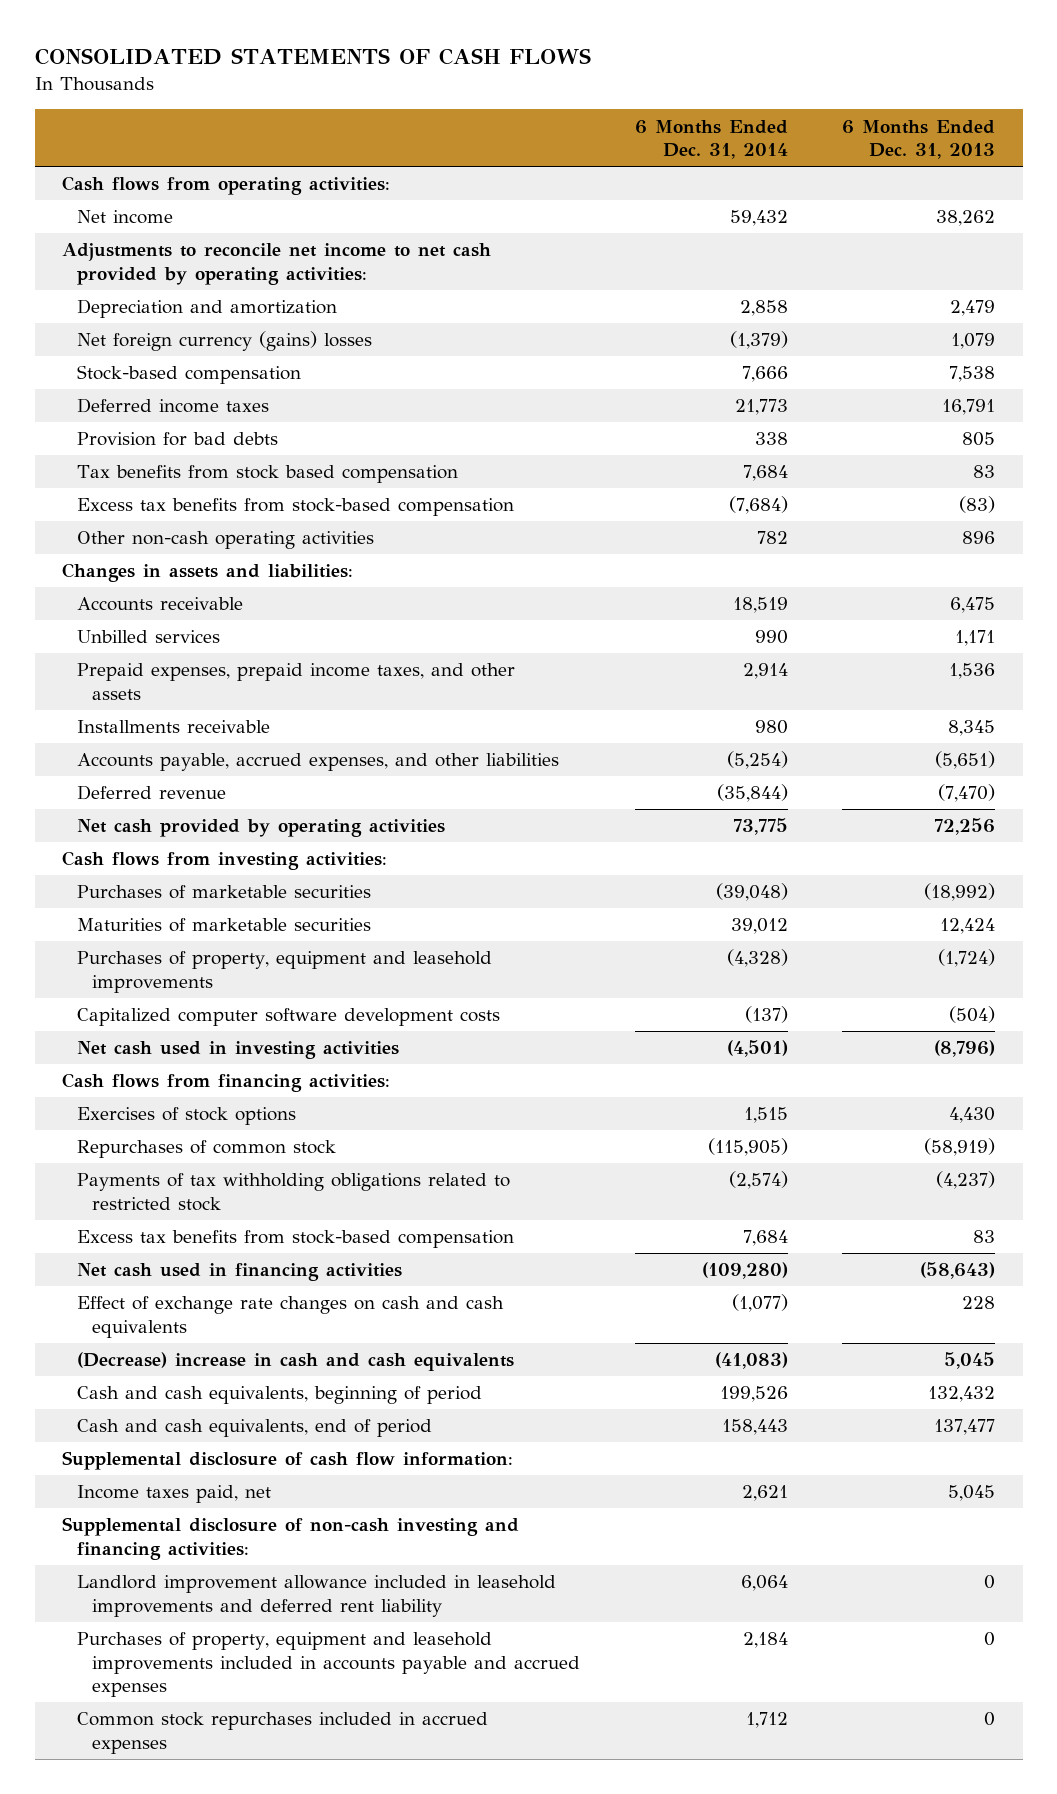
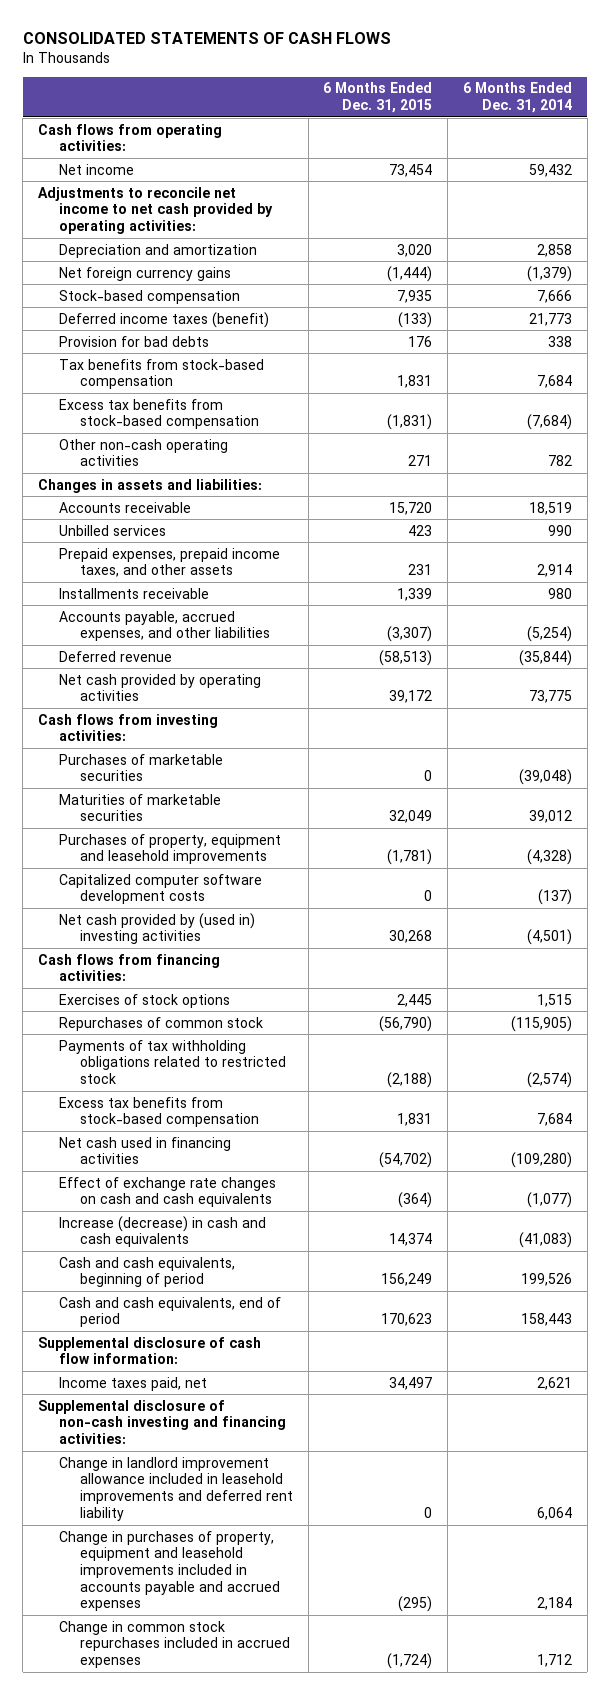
[842,119,996,160] 6 Months Ended Dec. 31, 2013 -> none
none -> [323,82,433,114] 6 Months Ended Dec. 31, 2015
[77,331,373,352] Net foreign currency (gains) losses -> [58,266,231,281] Net foreign currency gains
[77,398,270,414] Deferred income taxes -> [58,311,269,328] Deferred income taxes (benefit)
[77,465,459,484] Tax benefits from stock based compensation -> [58,358,264,390] Tax benefits from stock-based compensation
[77,1041,400,1060] Net cash used in investing activities -> [58,912,255,945] Net cash provided by (used in) investing activities
[77,1352,515,1372] (Decrease) increase in cash and cash equivalents -> [58,1215,266,1248] Increase (decrease) in cash and cash equivalents
[77,1575,557,1617] Landlord improvement allowance included in leasehold improvements and deferred rent liability -> [58,1456,293,1521] Change in landlord improvement allowance included in leasehold improvements and deferred rent liability
[77,1632,581,1698] Purchases of property, equipment and leasehold improvements included in accounts payable and accrued expenses -> [58,1530,280,1612] Change in purchases of property, equipment and leasehold improvements included in accounts payable and accrued expenses
[77,1712,489,1754] Common stock repurchases included in accrued expenses -> [58,1620,290,1669] Change in common stock repurchases included in accrued expenses

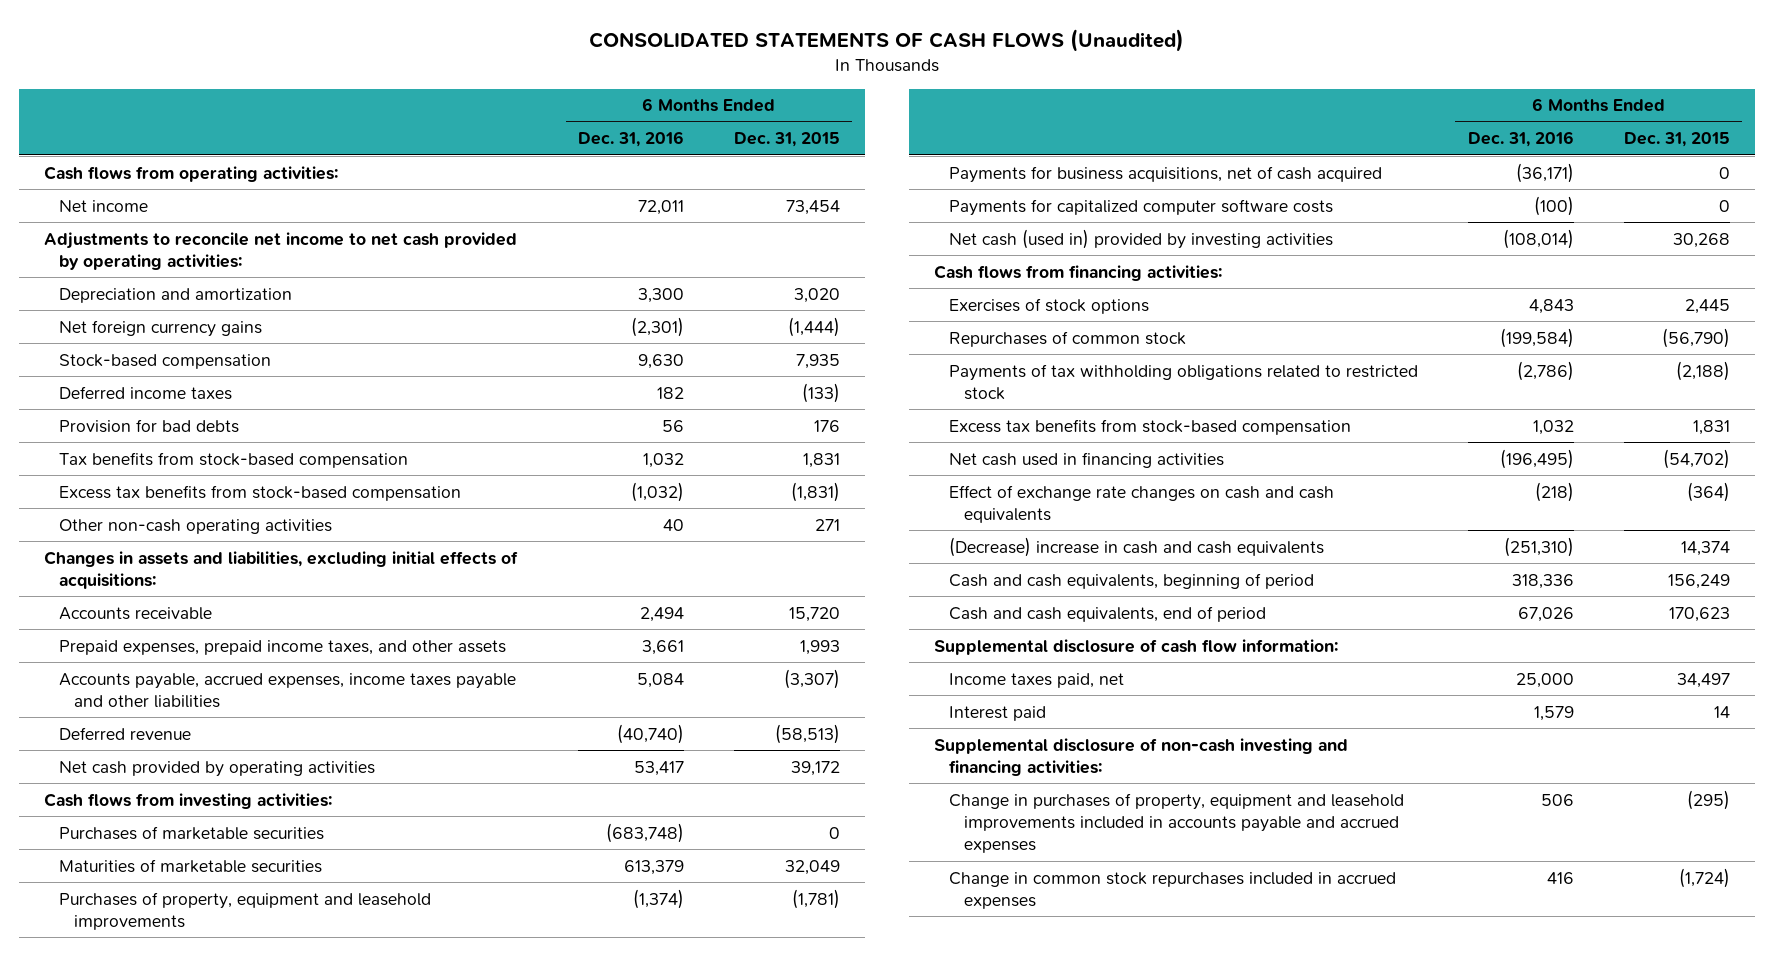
[22,32,391,45] CONSOLIDATED STATEMENTS OF CASH FLOWS -> [588,28,1184,52] CONSOLIDATED STATEMENTS OF CASH FLOWS (Unaudited)
[463,82,573,114] 6 Months Ended Dec. 31, 2014 -> none
none -> [578,131,685,148] Dec. 31, 2016
[58,311,269,328] Deferred income taxes (benefit) -> [59,385,233,400] Deferred income taxes
[37,478,262,493] Changes in assets and liabilities: -> [44,550,519,589] Changes in assets and liabilities, excluding initial effects of acquisitions:
[58,524,166,536] Unbilled services -> none
[58,587,209,599] Installments receivable -> none
[408,564,433,576] 231 -> [799,639,840,655] 1,993
[58,610,270,642] Accounts payable, accrued expenses, and other liabilities -> [59,672,517,708] Accounts payable, accrued expenses, income taxes payable and other liabilities
none -> [949,165,1383,183] Payments for business acquisitions, net of cash acquired
[58,873,262,905] Capitalized computer software development costs -> [949,198,1334,216] Payments for capitalized computer software costs
[58,912,255,945] Net cash provided by (used in) investing activities -> [949,228,1334,249] Net cash (used in) provided by investing activities
[58,1215,266,1248] Increase (decrease) in cash and cash equivalents -> [949,536,1325,557] (Decrease) increase in cash and cash equivalents
none -> [949,705,1047,721] Interest paid
[58,1456,293,1521] Change in landlord improvement allowance included in leasehold improvements and deferred rent liability -> none

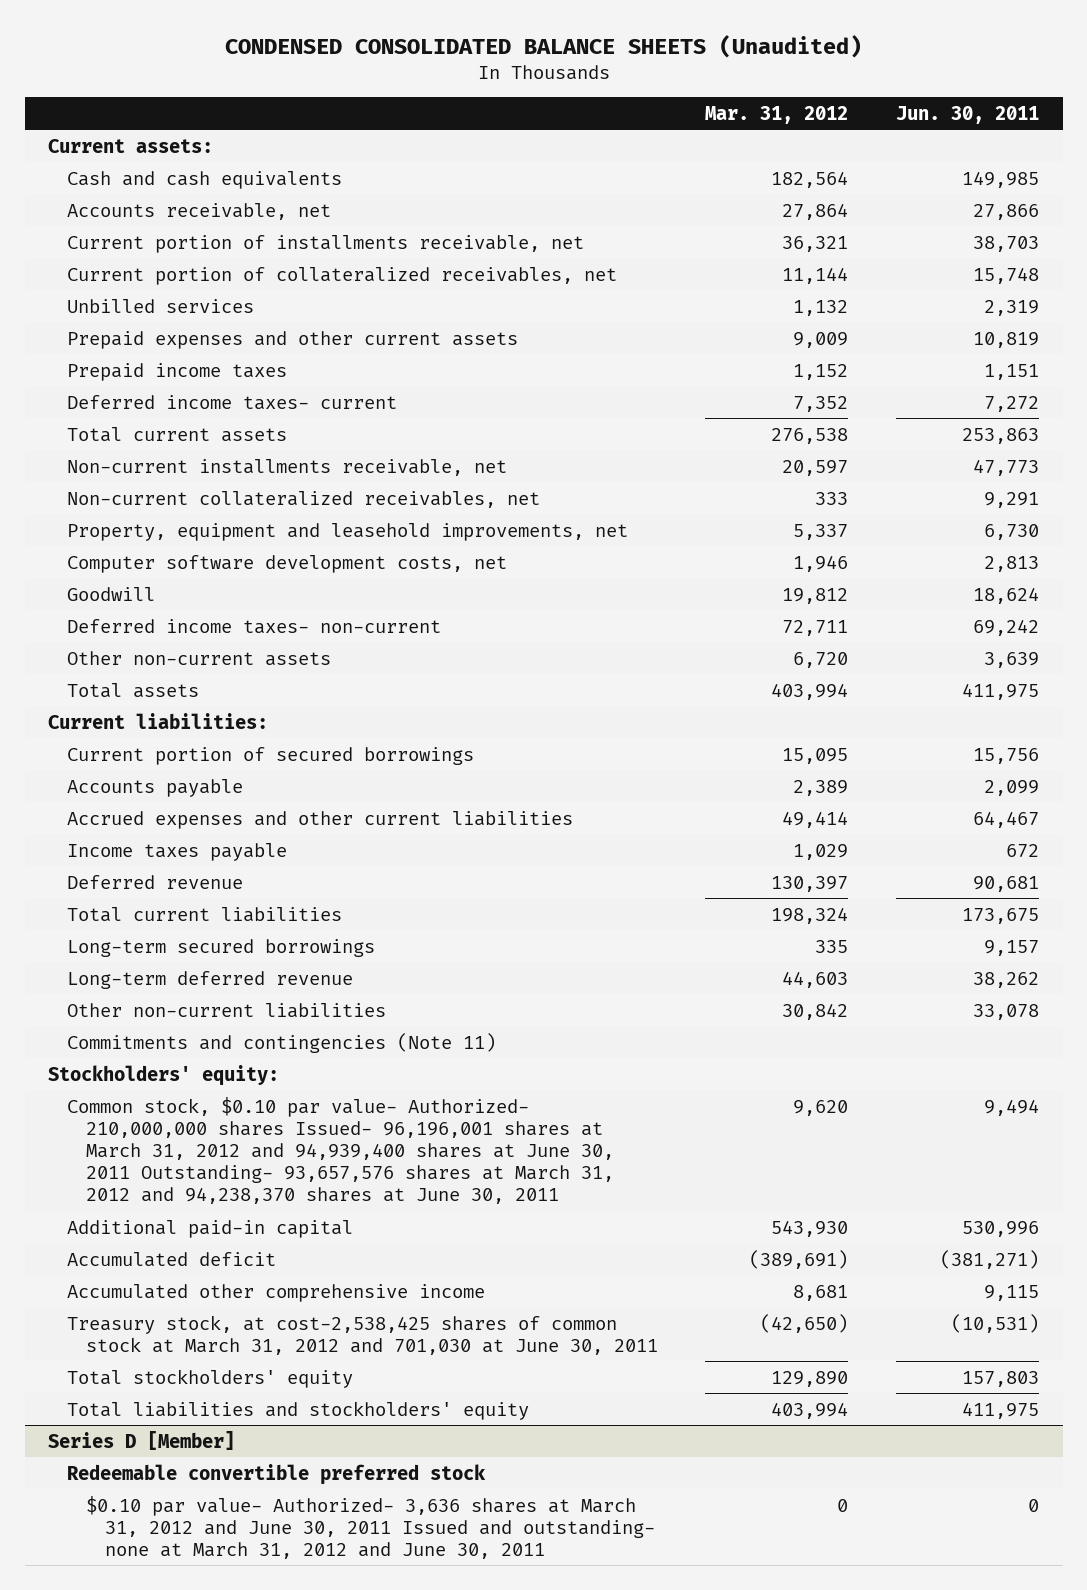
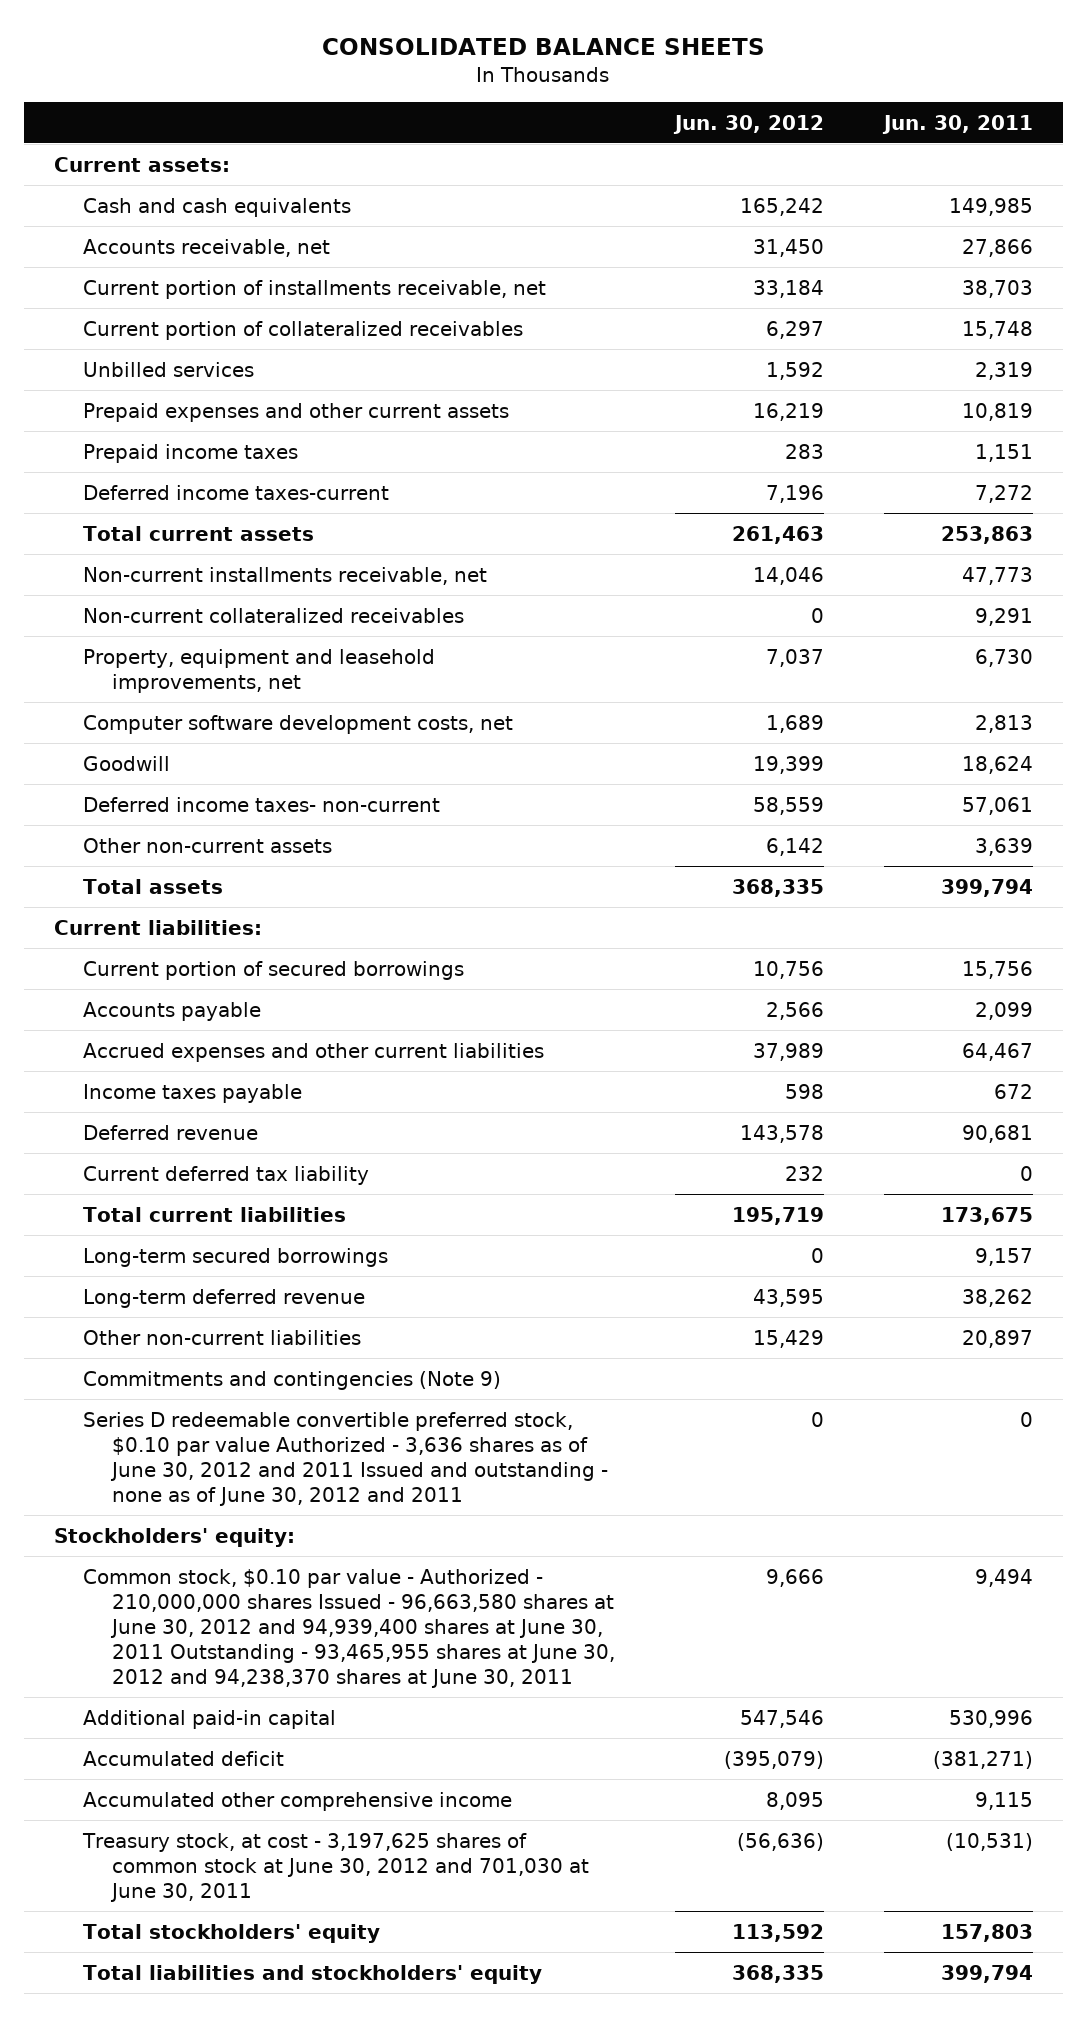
[224,34,862,58] CONDENSED CONSOLIDATED BALANCE SHEETS (Unaudited) -> [322,38,766,56] CONSOLIDATED BALANCE SHEETS
[705,105,849,124] Mar. 31, 2012 -> none
none -> [672,114,824,134] Jun. 30, 2012
[67,266,618,285] Current portion of collateralized receivables, net -> [82,320,523,340] Current portion of collateralized receivables
[67,394,398,410] Deferred income taxes- current -> [82,484,389,500] Deferred income taxes-current
[67,490,541,508] Non-current collateralized receivables, net -> [82,607,464,623] Non-current collateralized receivables
[972,618,1039,636] 69,242 -> [961,796,1033,815] 57,061
[961,682,1039,700] 411,975 -> [940,878,1033,897] 399,794
none -> [82,1165,369,1185] Current deferred tax liability
[972,1003,1039,1020] 33,078 -> [961,1329,1033,1348] 20,897
[67,1032,497,1053] Commitments and contingencies (Note 11) -> [82,1370,501,1390] Commitments and contingencies (Note 9)
none -> [82,1411,609,1506] Series D redeemable convertible preferred stock, $0.10 par value Authorized - 3,636 shares as of June 30, 2012 and 2011 Issued and outstanding - none as of June 30, 2012 and 2011
[67,1096,614,1204] Common stock, $0.10 par value- Authorized- 210,000,000 shares Issued- 96,196,001 shares at March 31, 2012 and 94,939,400 shares at June 30, 2011 Outstanding- 93,657,576 shares at March 31, 2012 and 94,238,370 shares at June 30, 2011 -> [82,1568,616,1688] Common stock, $0.10 par value - Authorized - 210,000,000 shares Issued - 96,663,580 shares at June 30, 2012 and 94,939,400 shares at June 30, 2011 Outstanding - 93,465,955 shares at June 30, 2012 and 94,238,370 shares at June 30, 2011
[67,1314,658,1355] Treasury stock, at cost-2,538,425 shares of common stock at March 31, 2012 and 701,030 at June 30, 2011 -> [81,1832,590,1902] Treasury stock, at cost - 3,197,625 shares of common stock at June 30, 2012 and 701,030 at June 30, 2011
[48,1430,236,1450] Series D [Member] -> none
[67,1463,487,1485] Redeemable convertible preferred stock -> none
[85,1495,655,1559] $0.10 par value- Authorized- 3,636 shares at March 31, 2012 and June 30, 2011 Issued and outstanding- none at March 31, 2012 and June 30, 2011 -> none
[961,1401,1039,1419] 411,975 -> [940,1964,1033,1983] 399,794

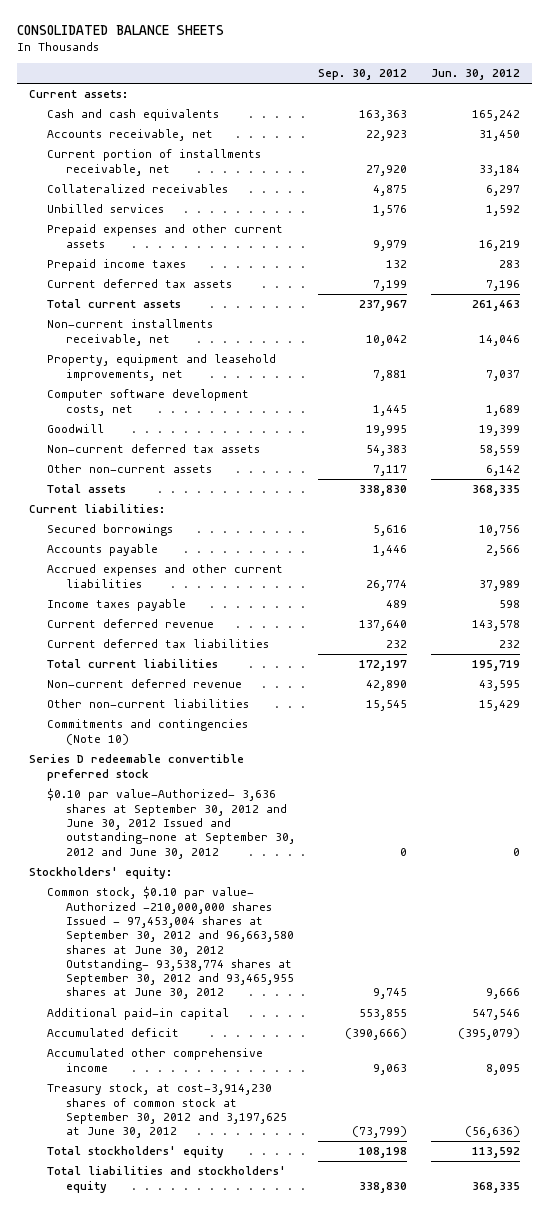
[881,114,1033,134] Jun. 30, 2011 -> none
none -> [318,69,408,81] Sep. 30, 2012
[82,320,523,340] Current portion of collateralized receivables -> [47,184,229,194] Collateralized receivables
[82,484,389,500] Deferred income taxes-current -> [47,279,233,289] Current deferred tax assets
[82,607,464,623] Non-current collateralized receivables -> none
[82,796,440,812] Deferred income taxes- non-current -> [47,444,261,454] Non-current deferred tax assets
[82,960,464,980] Current portion of secured borrowings -> [47,524,174,537] Secured borrowings
[82,1124,258,1140] Deferred revenue -> [47,619,215,629] Current deferred revenue
[82,1165,369,1185] Current deferred tax liability -> [47,639,270,649] Current deferred tax liabilities
[82,1247,388,1267] Long-term secured borrowings -> none
[82,1288,365,1308] Long-term deferred revenue -> [47,679,243,689] Non-current deferred revenue
[82,1370,501,1390] Commitments and contingencies (Note 9) -> [47,719,249,745] Commitments and contingencies (Note 10)
none -> [28,754,244,781] Series D redeemable convertible preferred stock
[82,1411,609,1506] Series D redeemable convertible preferred stock, $0.10 par value Authorized - 3,636 shares as of June 30, 2012 and 2011 Issued and outstanding - none as of June 30, 2012 and 2011 -> [47,788,295,859] $0.10 par value-Authorized- 3,636 shares at September 30, 2012 and June 30, 2012 Issued and outstanding-none at September 30, 2012 and June 30, 2012
[82,1568,616,1688] Common stock, $0.10 par value - Authorized - 210,000,000 shares Issued - 96,663,580 shares at June 30, 2012 and 94,939,400 shares at June 30, 2011 Outstanding - 93,465,955 shares at June 30, 2012 and 94,238,370 shares at June 30, 2011 -> [47,886,294,1000] Common stock, $0.10 par value- Authorized -210,000,000 shares Issued - 97,453,004 shares at September 30, 2012 and 96,663,580 shares at June 30, 2012 Outstanding- 93,538,774 shares at September 30, 2012 and 93,465,955 shares at June 30, 2012
[81,1832,590,1902] Treasury stock, at cost - 3,197,625 shares of common stock at June 30, 2012 and 701,030 at June 30, 2011 -> [47,1083,287,1139] Treasury stock, at cost-3,914,230 shares of common stock at September 30, 2012 and 3,197,625 at June 30, 2012

